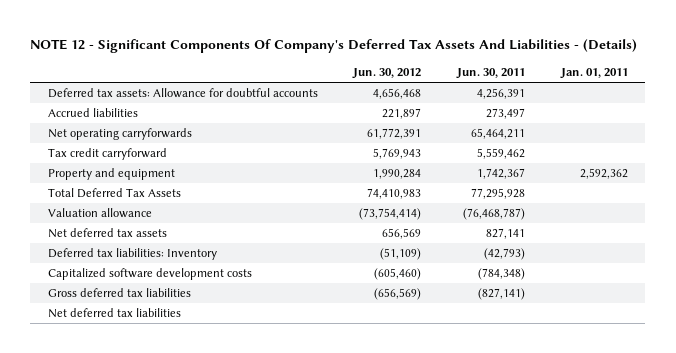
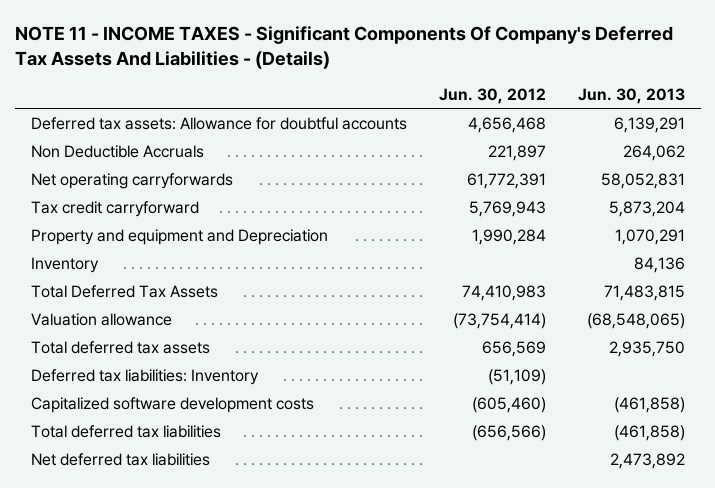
[30,39,638,54] NOTE 12 - Significant Components Of Company's Deferred Tax Assets And Liabilities - (Details) -> [14,25,673,69] NOTE 11 - INCOME TAXES - Significant Components Of Company's Deferred Tax Assets And Liabilities - (Details)
[456,68,526,80] Jun. 30, 2011 -> none
[559,68,628,80] Jan. 01, 2011 -> none
none -> [577,88,685,105] Jun. 30, 2013
[47,108,138,118] Accrued liabilities -> [30,144,204,158] Non Deductible Accruals
[47,168,175,181] Property and equipment -> [30,228,328,245] Property and equipment and Depreciation
none -> [30,256,99,273] Inventory
[47,228,167,239] Net deferred tax assets -> [30,340,210,354] Total deferred tax assets
[47,288,191,298] Gross deferred tax liabilities -> [30,424,221,438] Total deferred tax liabilities
[374,288,422,301] (656,569) -> [471,424,546,441] (656,566)

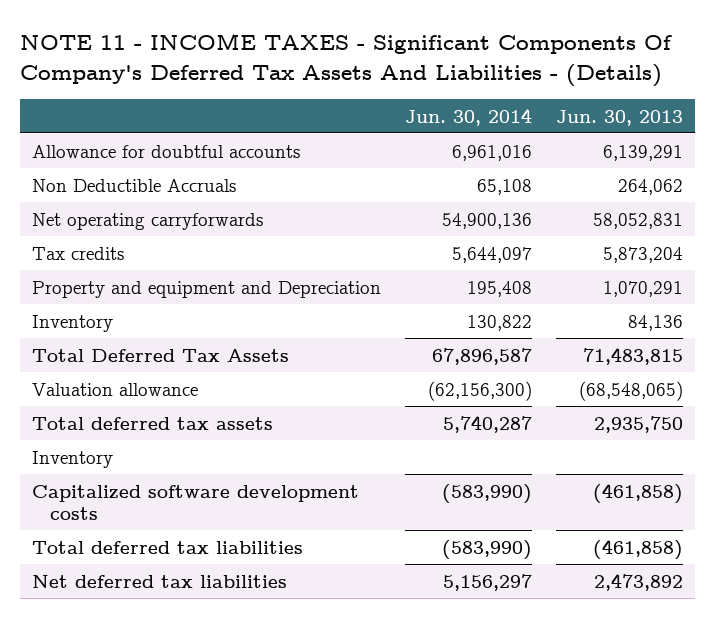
[438,88,546,105] Jun. 30, 2012 -> none
none -> [405,107,533,126] Jun. 30, 2014
[30,116,407,130] Deferred tax assets: Allowance for doubtful accounts -> [32,144,301,158] Allowance for doubtful accounts
[30,200,199,217] Tax credit carryforward -> [32,246,125,260] Tax credits
[30,368,259,385] Deferred tax liabilities: Inventory -> [32,450,114,468] Inventory

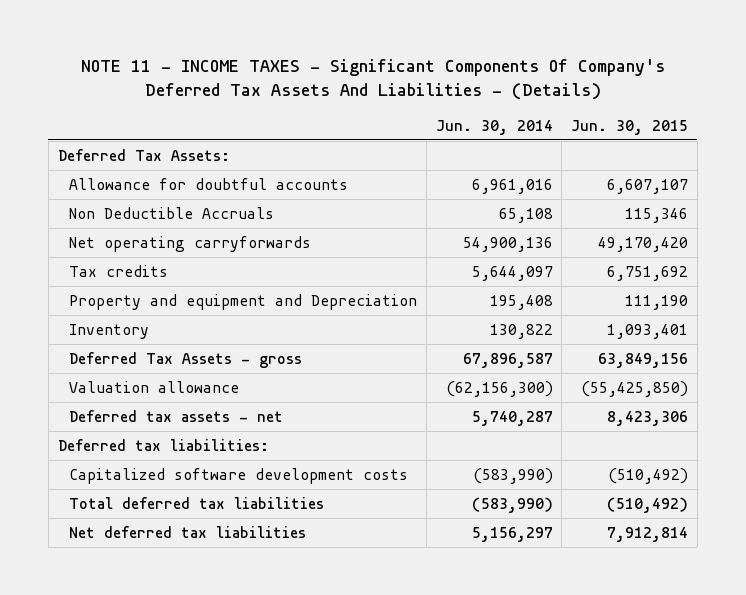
[556,109,684,126] Jun. 30, 2013 -> none
none -> [571,119,689,135] Jun. 30, 2015
none -> [57,148,230,161] Deferred Tax Assets:
[32,348,290,362] Total Deferred Tax Assets -> [69,351,303,368] Deferred Tax Assets - gross
[32,450,114,468] Inventory -> none
[32,416,274,430] Total deferred tax assets -> [69,409,284,422] Deferred tax assets - net
none -> [57,438,269,451] Deferred tax liabilities:

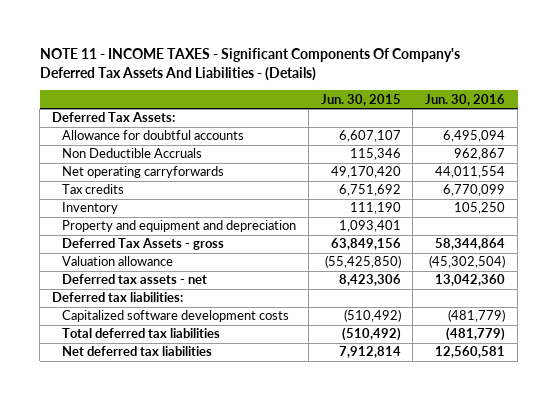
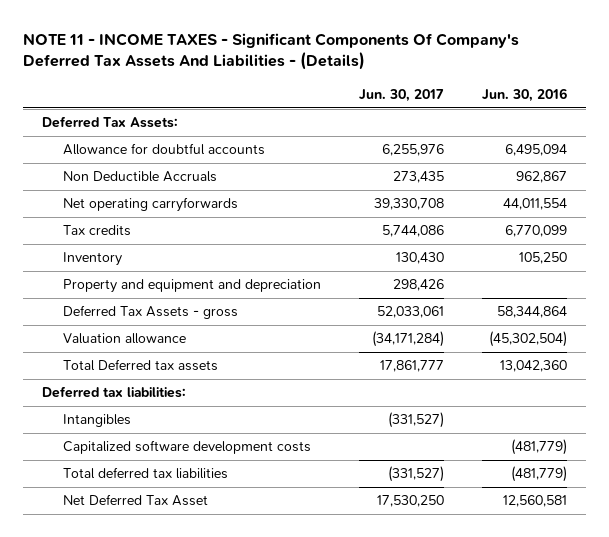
[320,93,401,106] Jun. 30, 2015 -> none
none -> [358,88,444,102] Jun. 30, 2017
[61,274,207,285] Deferred tax assets - net -> [63,359,219,372] Total Deferred tax assets
none -> [63,414,132,428] Intangibles
[61,346,212,357] Net deferred tax liabilities -> [63,494,209,507] Net Deferred Tax Asset

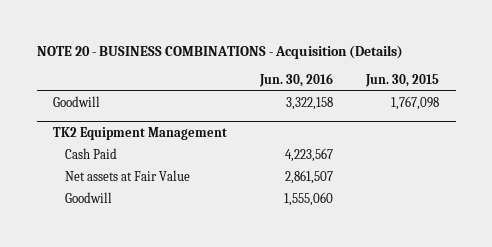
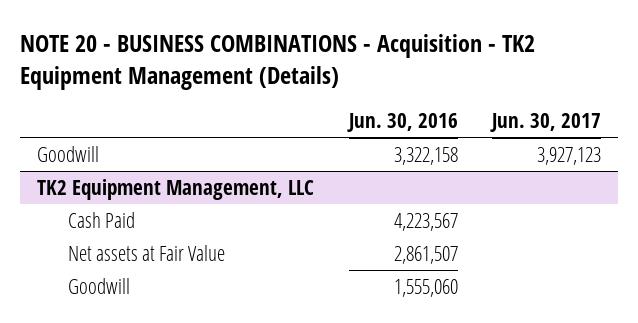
[36,44,403,59] NOTE 20 - BUSINESS COMBINATIONS - Acquisition (Details) -> [20,34,536,91] NOTE 20 - BUSINESS COMBINATIONS - Acquisition - TK2 Equipment Management (Details)
[365,73,440,87] Jun. 30, 2015 -> none
none -> [489,113,601,133] Jun. 30, 2017
[53,126,228,140] TK2 Equipment Management -> [37,178,315,200] TK2 Equipment Management, LLC

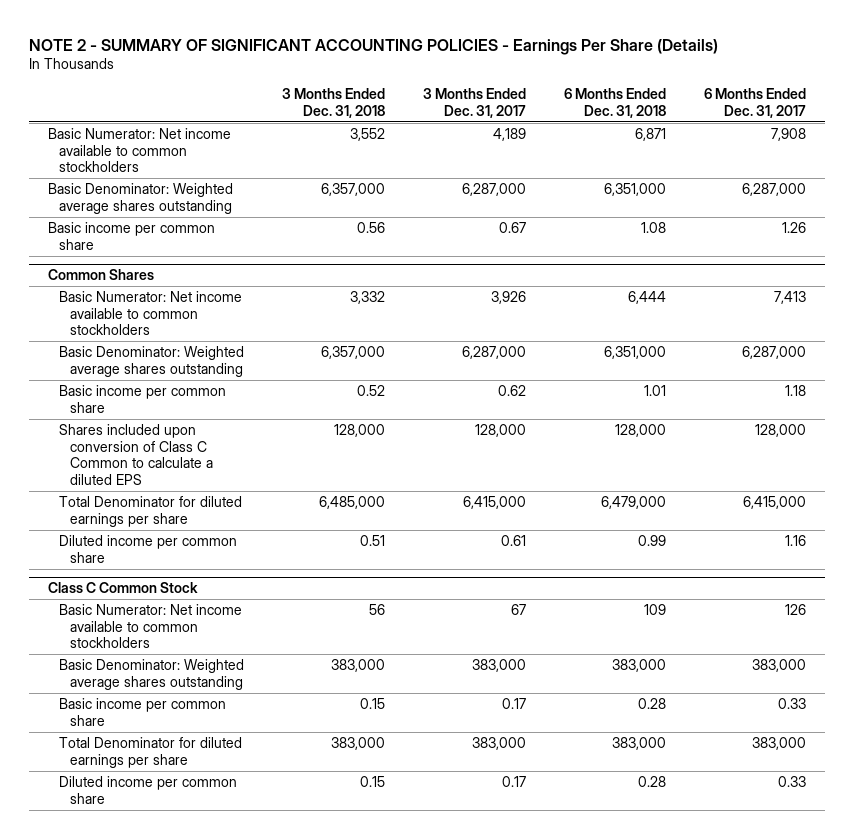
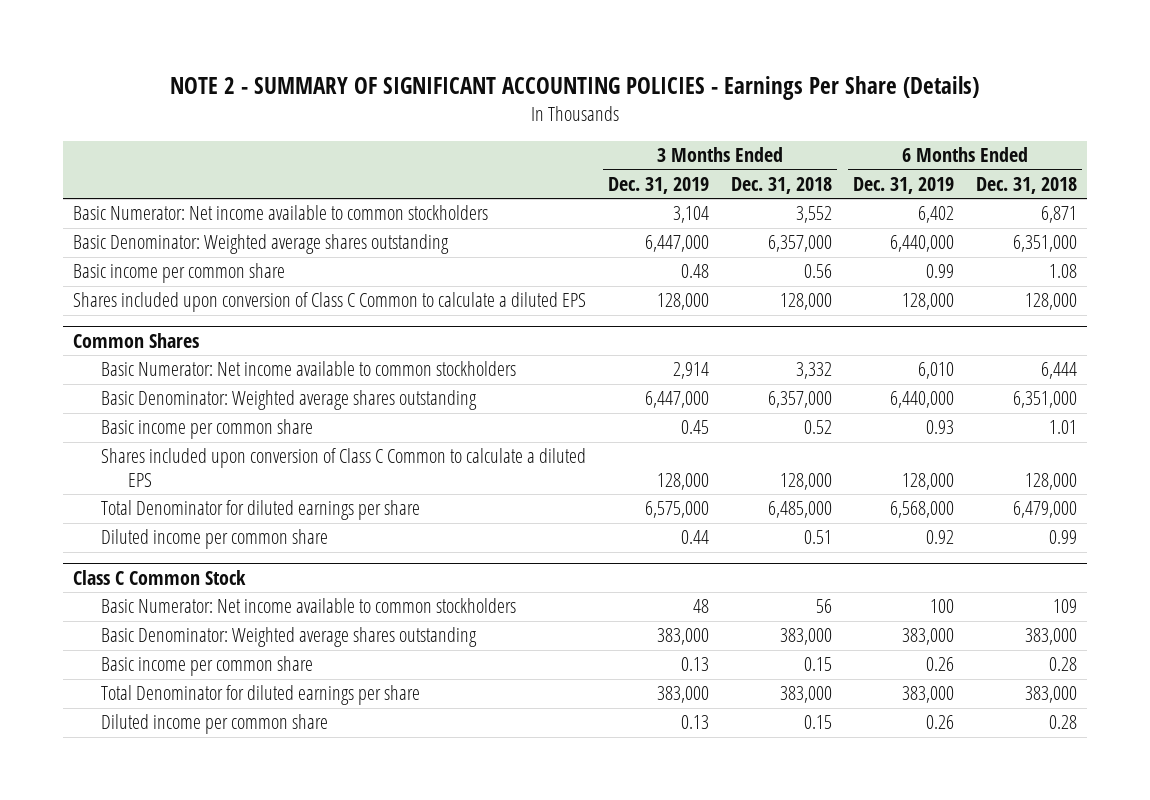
[423,88,527,118] 3 Months Ended Dec. 31, 2017 -> none
[703,88,806,118] 6 Months Ended Dec. 31, 2017 -> none
none -> [608,176,710,194] Dec. 31, 2019
none -> [853,176,955,194] Dec. 31, 2019
none -> [73,292,587,313] Shares included upon conversion of Class C Common to calculate a diluted EPS

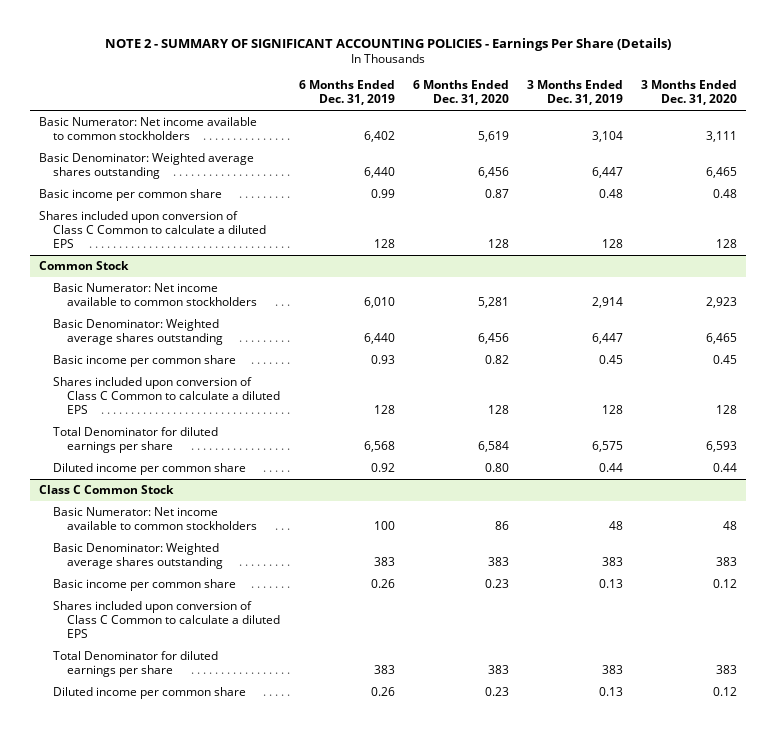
[730,176,832,194] Dec. 31, 2018 -> none
[975,176,1077,194] Dec. 31, 2018 -> none
none -> [412,80,509,106] 6 Months Ended Dec. 31, 2020
none -> [641,80,738,106] 3 Months Ended Dec. 31, 2020
[645,235,710,253] 6,447,000 -> [591,167,623,179] 6,447
[890,235,955,253] 6,440,000 -> [363,167,395,179] 6,440
[657,293,710,311] 128,000 -> [601,239,623,249] 128
[902,293,955,311] 128,000 -> [373,239,395,249] 128
[73,333,200,349] Common Shares -> [39,260,130,270] Common Stock
[645,391,710,409] 6,447,000 -> [591,333,623,345] 6,447
[890,391,955,409] 6,440,000 -> [363,333,395,345] 6,440
[657,472,710,490] 128,000 -> [601,405,623,415] 128
[902,472,955,490] 128,000 -> [373,405,395,415] 128
[645,501,710,519] 6,575,000 -> [591,441,623,453] 6,575
[890,501,955,519] 6,568,000 -> [363,441,395,453] 6,568
[657,628,710,646] 383,000 -> [601,557,623,567] 383
[902,628,955,646] 383,000 -> [373,557,395,567] 383
none -> [53,600,281,639] Shares included upon conversion of Class C Common to calculate a diluted EPS
[657,686,710,704] 383,000 -> [601,665,623,675] 383
[902,686,955,704] 383,000 -> [373,665,395,675] 383

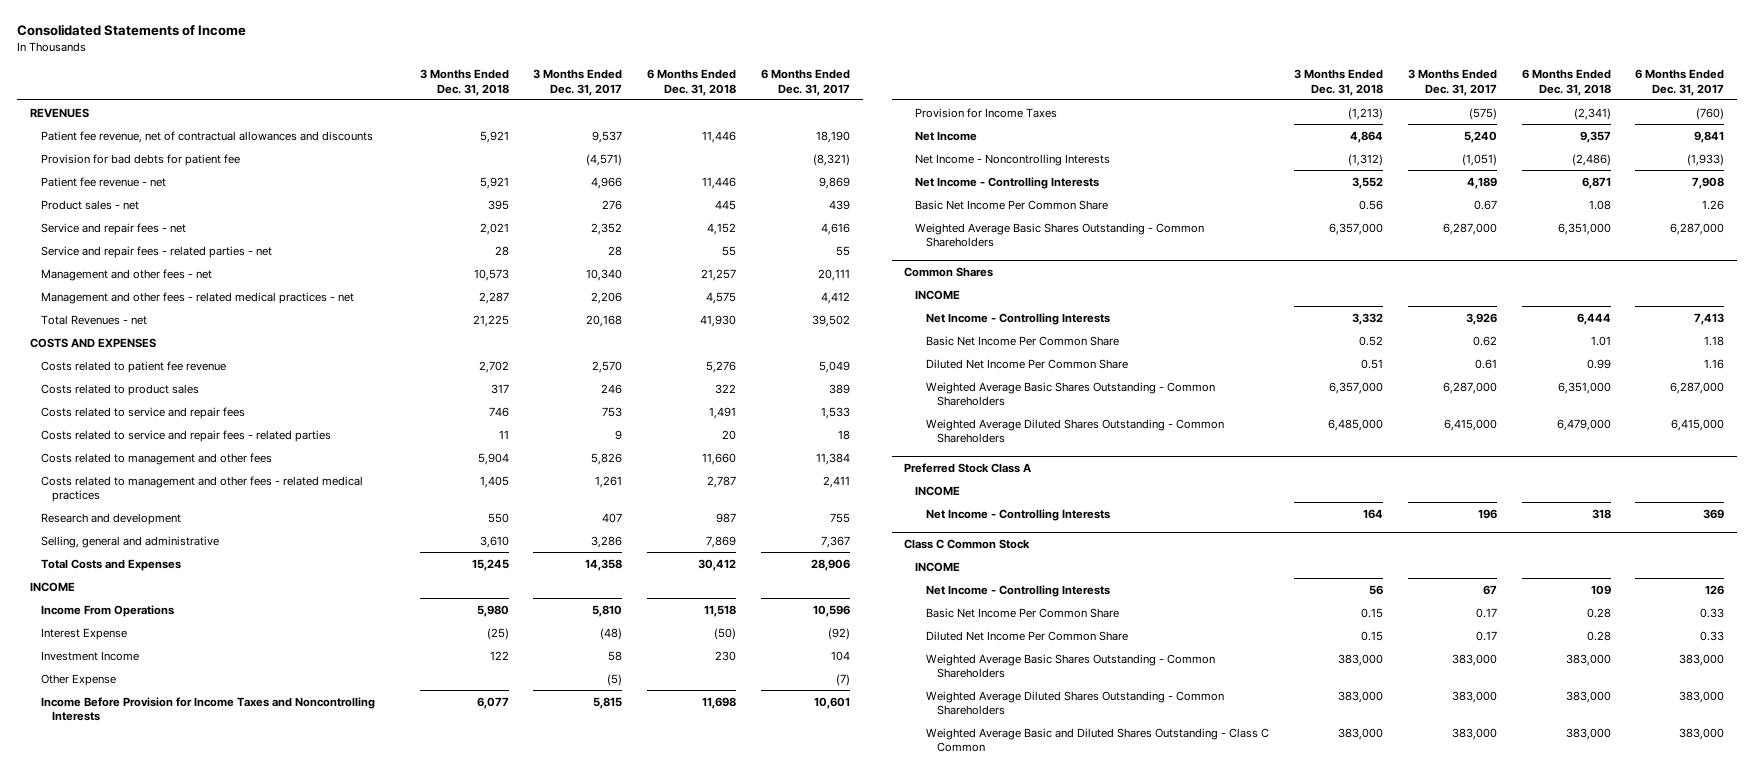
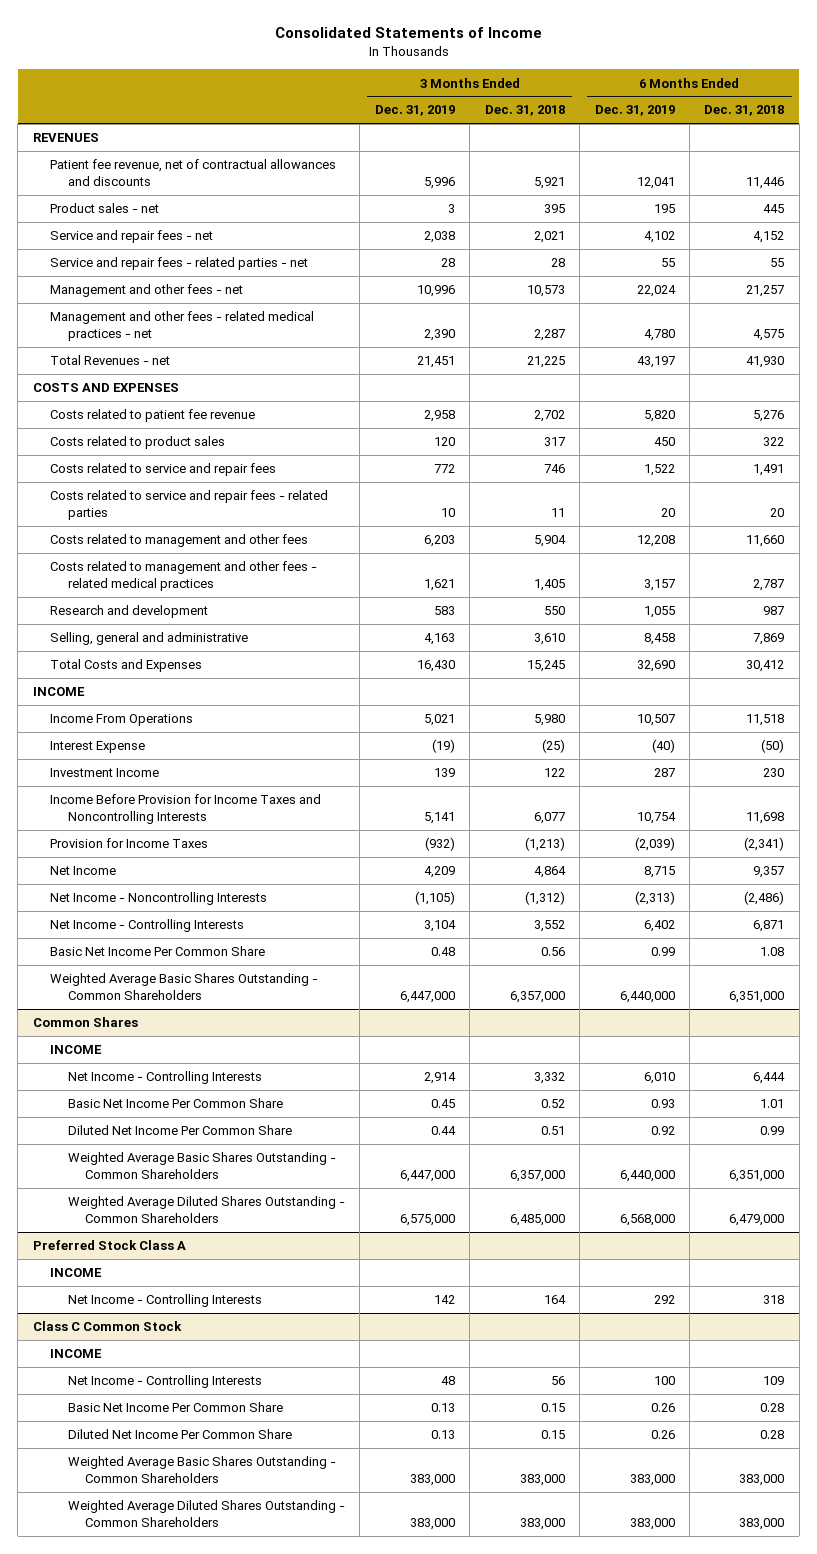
[533,69,623,96] 3 Months Ended Dec. 31, 2017 -> none
[761,69,851,96] 6 Months Ended Dec. 31, 2017 -> none
none -> [374,105,455,117] Dec. 31, 2019
none -> [594,105,675,117] Dec. 31, 2019
[40,153,240,166] Provision for bad debts for patient fee -> none
[40,176,166,187] Patient fee revenue - net -> none
[40,673,116,686] Other Expense -> none
[925,727,1269,752] Weighted Average Basic and Diluted Shares Outstanding - Class C Common -> none

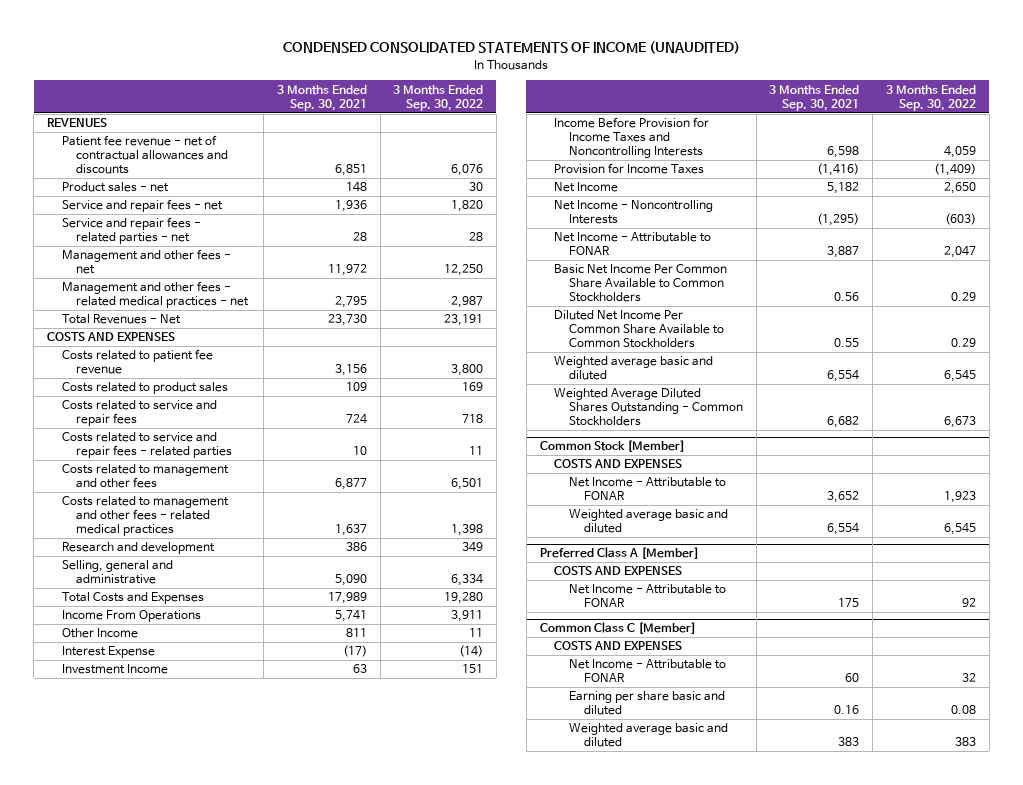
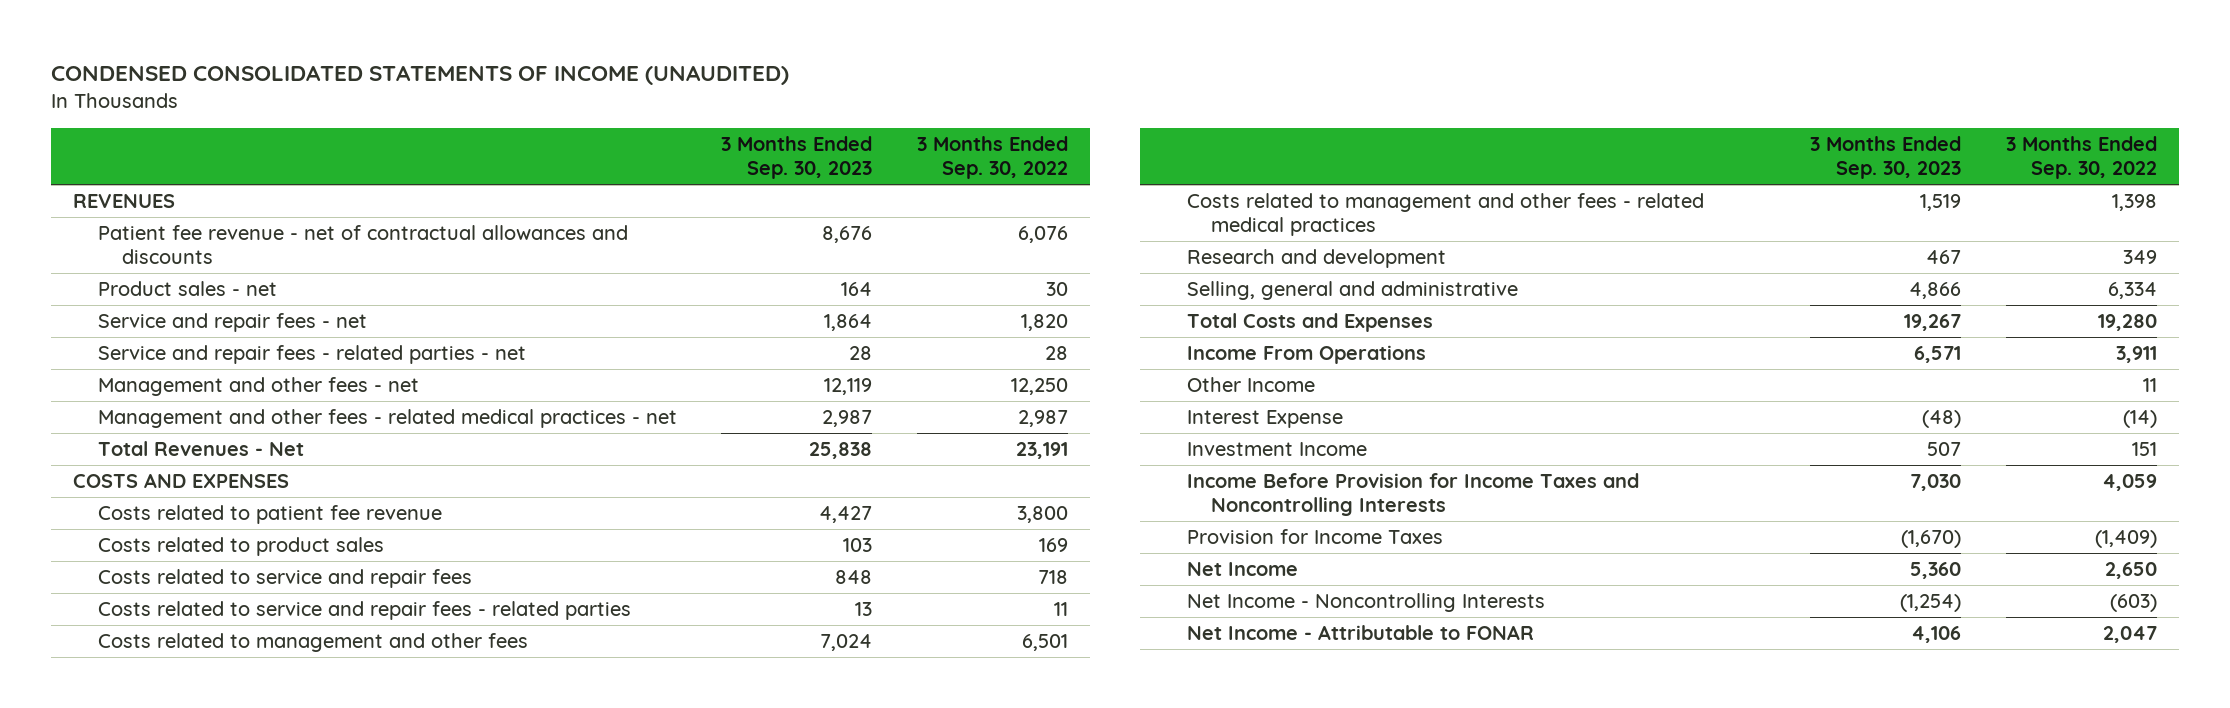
[276,84,367,111] 3 Months Ended Sep. 30, 2021 -> none
none -> [721,135,873,180] 3 Months Ended Sep. 30, 2023
[554,264,728,303] Basic Net Income Per Common Share Available to Common Stockholders -> none
[554,310,724,349] Diluted Net Income Per Common Share Available to Common Stockholders -> none
[554,356,714,381] Weighted average basic and diluted -> none
[554,388,743,427] Weighted Average Diluted Shares Outstanding - Common Stockholders -> none
[539,440,685,453] Common Stock [Member] -> none
[554,459,683,470] COSTS AND EXPENSES -> none
[568,477,726,501] Net Income - Attributable to FONAR -> none
[568,509,728,534] Weighted average basic and diluted -> none
[539,547,699,560] Preferred Class A [Member] -> none
[554,566,683,577] COSTS AND EXPENSES -> none
[568,584,726,608] Net Income - Attributable to FONAR -> none
[539,622,696,635] Common Class C [Member] -> none
[554,641,683,652] COSTS AND EXPENSES -> none
[568,659,726,683] Net Income - Attributable to FONAR -> none
[568,691,725,716] Earning per share basic and diluted -> none
[568,723,728,748] Weighted average basic and diluted -> none

